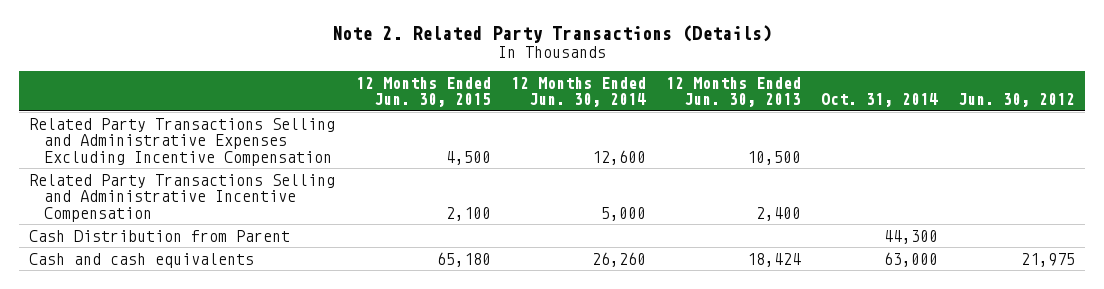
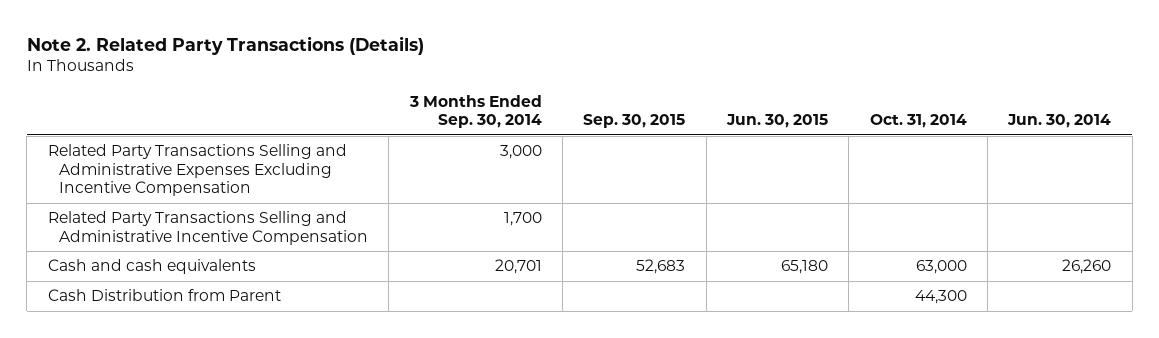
[355,76,491,108] 12 Months Ended Jun. 30, 2015 -> none
[510,76,646,108] 12 Months Ended Jun. 30, 2014 -> none
[665,76,801,108] 12 Months Ended Jun. 30, 2013 -> none
[957,93,1075,108] Jun. 30, 2012 -> none
none -> [408,94,542,129] 3 Months Ended Sep. 30, 2014
none -> [583,114,686,129] Sep. 30, 2015
none -> [726,114,829,129] Jun. 30, 2015
none -> [1007,114,1112,129] Jun. 30, 2014
[29,229,291,242] Cash Distribution from Parent -> [47,289,281,302] Cash Distribution from Parent

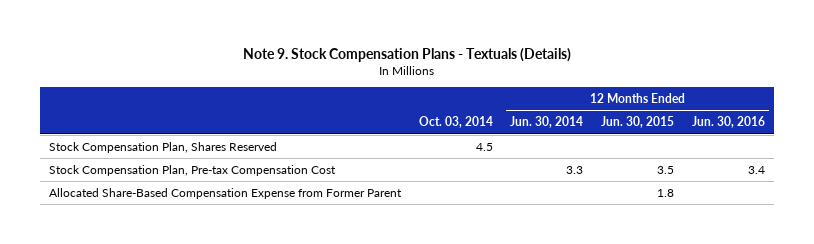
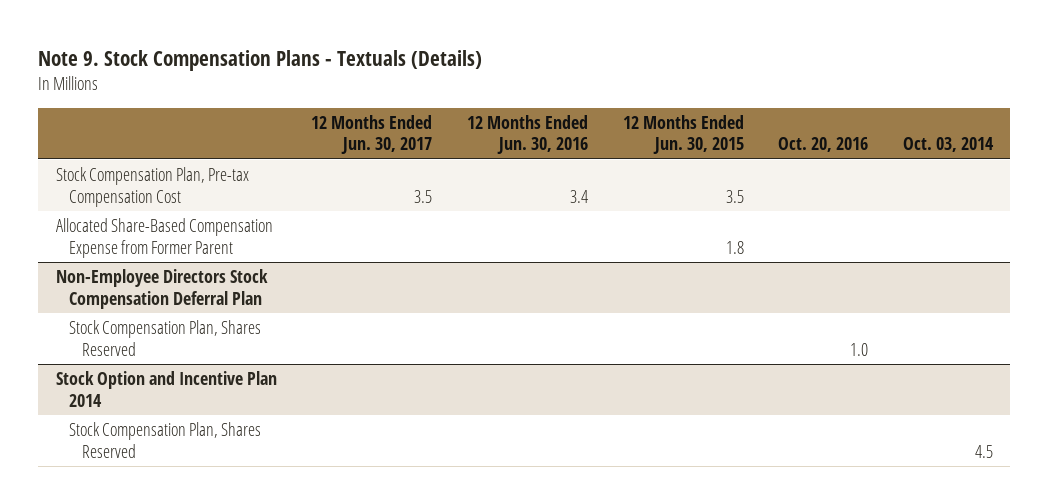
[510,116,584,129] Jun. 30, 2014 -> none
none -> [311,114,433,155] 12 Months Ended Jun. 30, 2017
none -> [778,137,869,153] Oct. 20, 2016
[48,141,277,153] Stock Compensation Plan, Shares Reserved -> none
none -> [55,268,268,309] Non-Employee Directors Stock Compensation Deferral Plan
none -> [68,319,261,356] Stock Compensation Plan, Shares Reserved
none -> [55,370,277,407] Stock Option and Incentive Plan 2014
none -> [68,421,261,458] Stock Compensation Plan, Shares Reserved

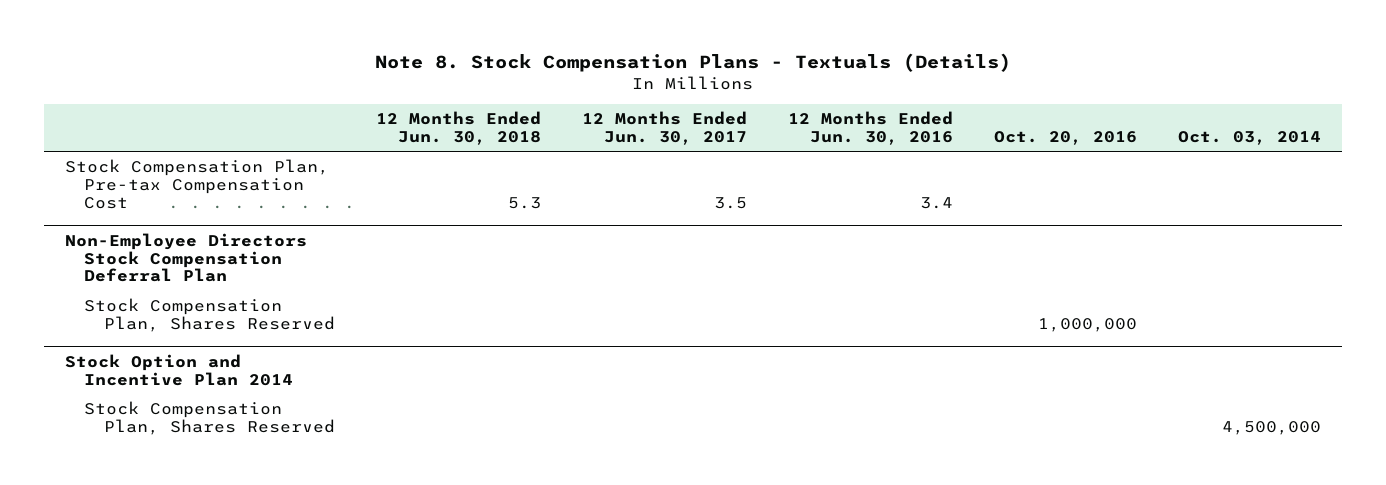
[38,50,483,72] Note 9. Stock Compensation Plans - Textuals (Details) -> [375,53,1012,73] Note 8. Stock Compensation Plans - Textuals (Details)
[622,114,744,155] 12 Months Ended Jun. 30, 2015 -> none
none -> [375,111,541,145] 12 Months Ended Jun. 30, 2018
[55,217,273,258] Allocated Share-Based Compensation Expense from Former Parent -> none
[850,342,869,356] 1.0 -> [1038,317,1138,332] 1,000,000
[975,444,994,458] 4.5 -> [1222,420,1322,435] 4,500,000

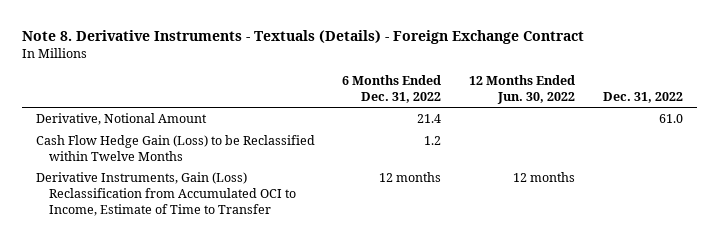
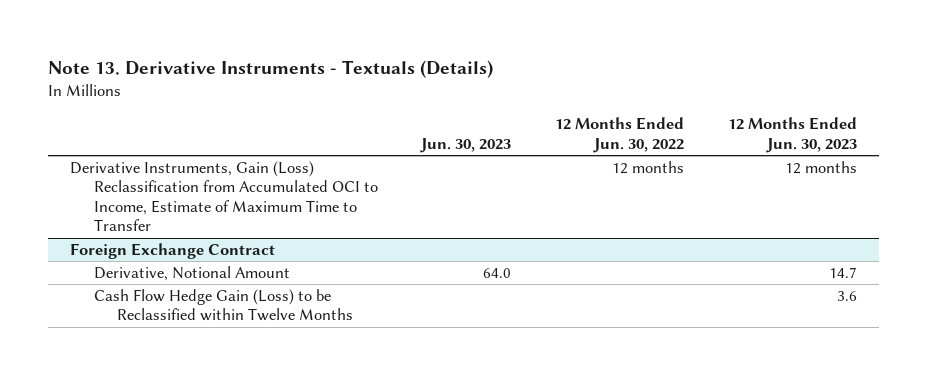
[21,29,584,44] Note 8. Derivative Instruments - Textuals (Details) - Foreign Exchange Contract -> [48,59,494,78] Note 13. Derivative Instruments - Textuals (Details)
[342,75,442,103] 6 Months Ended Dec. 31, 2022 -> none
[602,91,683,103] Dec. 31, 2022 -> none
none -> [420,137,512,153] Jun. 30, 2023
none -> [728,117,858,153] 12 Months Ended Jun. 30, 2023
[35,113,207,126] Derivative, Notional Amount -> none
[35,135,315,161] Cash Flow Hedge Gain (Loss) to be Reclassified within Twelve Months -> none
[35,172,296,216] Derivative Instruments, Gain (Loss) Reclassification from Accumulated OCI to Income, Estimate of Time to Transfer -> [70,161,378,232] Derivative Instruments, Gain (Loss) Reclassification from Accumulated OCI to Income, Estimate of Maximum Time to Transfer
none -> [70,243,276,260] Foreign Exchange Contract
none -> [93,266,290,282] Derivative, Notional Amount
none -> [93,289,354,322] Cash Flow Hedge Gain (Loss) to be Reclassified within Twelve Months

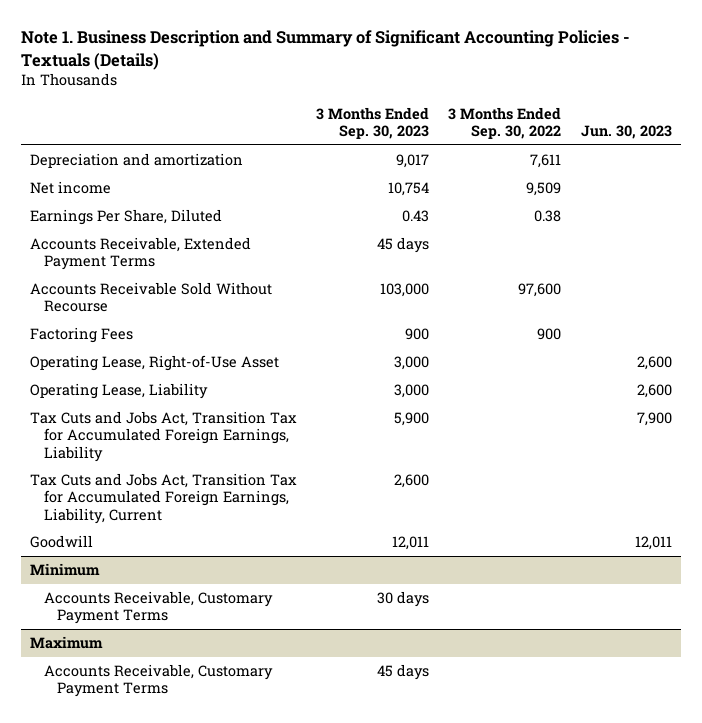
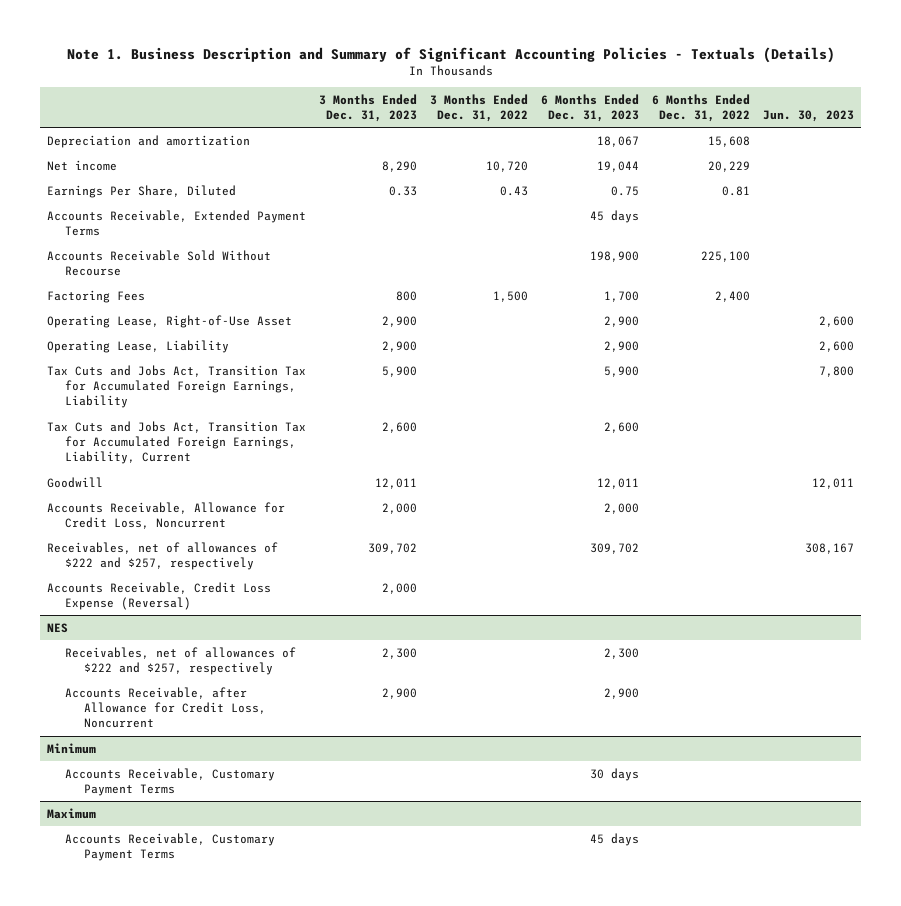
[316,106,430,139] 3 Months Ended Sep. 30, 2023 -> none
[448,106,562,139] 3 Months Ended Sep. 30, 2022 -> none
none -> [318,93,417,122] 3 Months Ended Dec. 31, 2023
none -> [430,93,529,122] 3 Months Ended Dec. 31, 2022
none -> [541,93,640,122] 6 Months Ended Dec. 31, 2023
none -> [652,93,751,122] 6 Months Ended Dec. 31, 2022
[636,412,672,427] 7,900 -> [819,365,855,377] 7,800
none -> [46,501,285,529] Accounts Receivable, Allowance for Credit Loss, Noncurrent
none -> [46,541,278,570] Receivables, net of allowances of $222 and $257, respectively
none -> [46,581,271,610] Accounts Receivable, Credit Loss Expense (Reversal)
none -> [46,622,68,633] NES
none -> [65,646,297,675] Receivables, net of allowances of $222 and $257, respectively
none -> [65,686,267,729] Accounts Receivable, after Allowance for Credit Loss, Noncurrent

